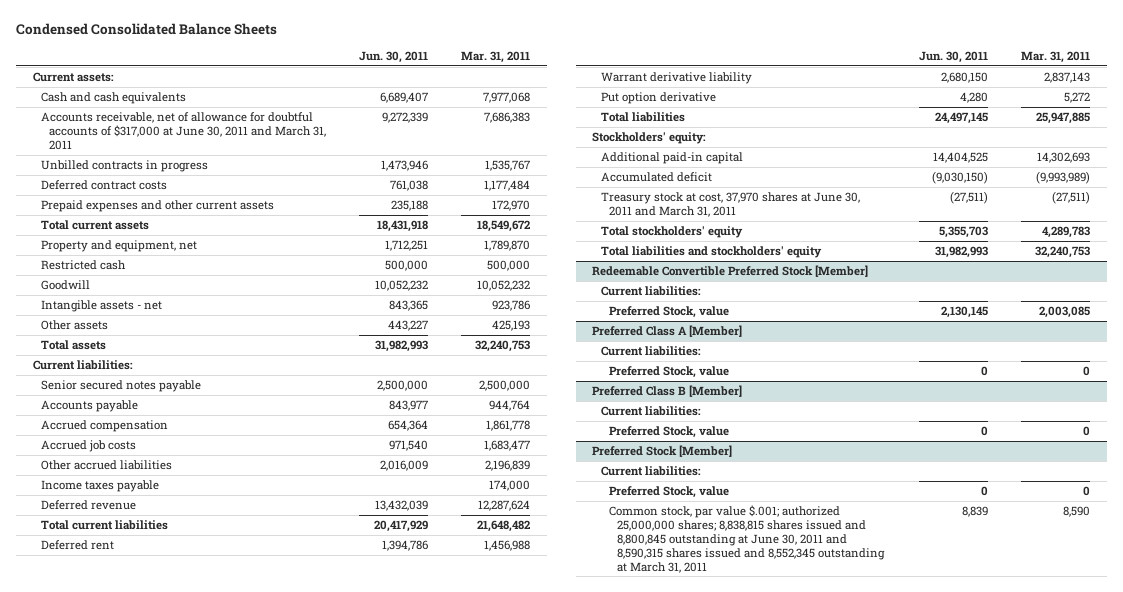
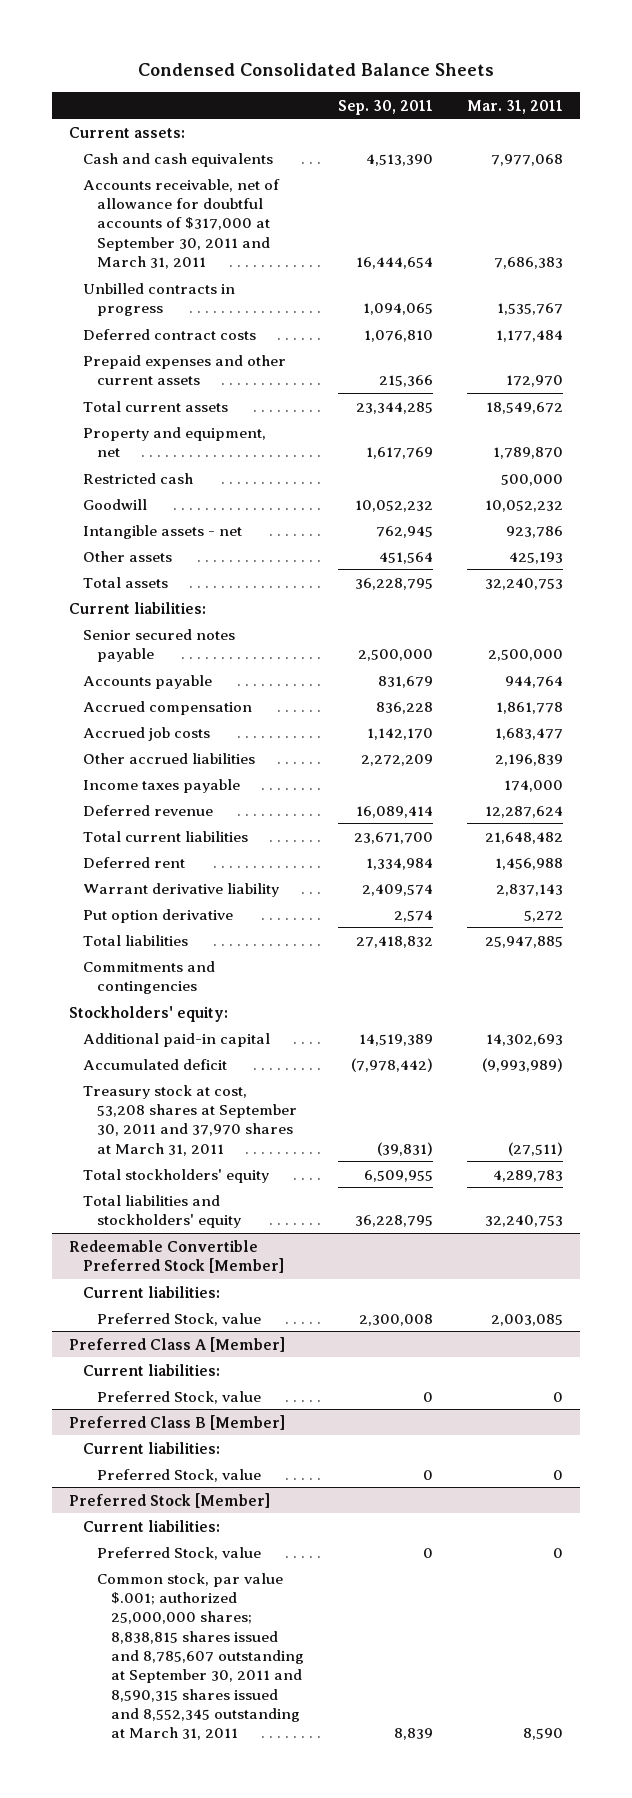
[359,51,429,64] Jun. 30, 2011 -> none
none -> [338,99,434,115] Sep. 30, 2011
[41,112,327,150] Accounts receivable, net of allowance for doubtful accounts of $317,000 at June 30, 2011 and March 31, 2011 -> [83,178,281,269] Accounts receivable, net of allowance for doubtful accounts of $317,000 at September 30, 2011 and March 31, 2011
none -> [83,960,216,994] Commitments and contingencies
[600,192,860,217] Treasury stock at cost, 37,970 shares at June 30, 2011 and March 31, 2011 -> [83,1084,298,1156] Treasury stock at cost, 53,208 shares at September 30, 2011 and 37,970 shares at March 31, 2011
[609,505,886,573] Common stock, par value $.001; authorized 25,000,000 shares; 8,838,815 shares issued and 8,800,845 outstanding at June 30, 2011 and 8,590,315 shares issued and 8,552,345 outstanding at March 31, 2011 -> [97,1572,305,1741] Common stock, par value $.001; authorized 25,000,000 shares; 8,838,815 shares issued and 8,785,607 outstanding at September 30, 2011 and 8,590,315 shares issued and 8,552,345 outstanding at March 31, 2011

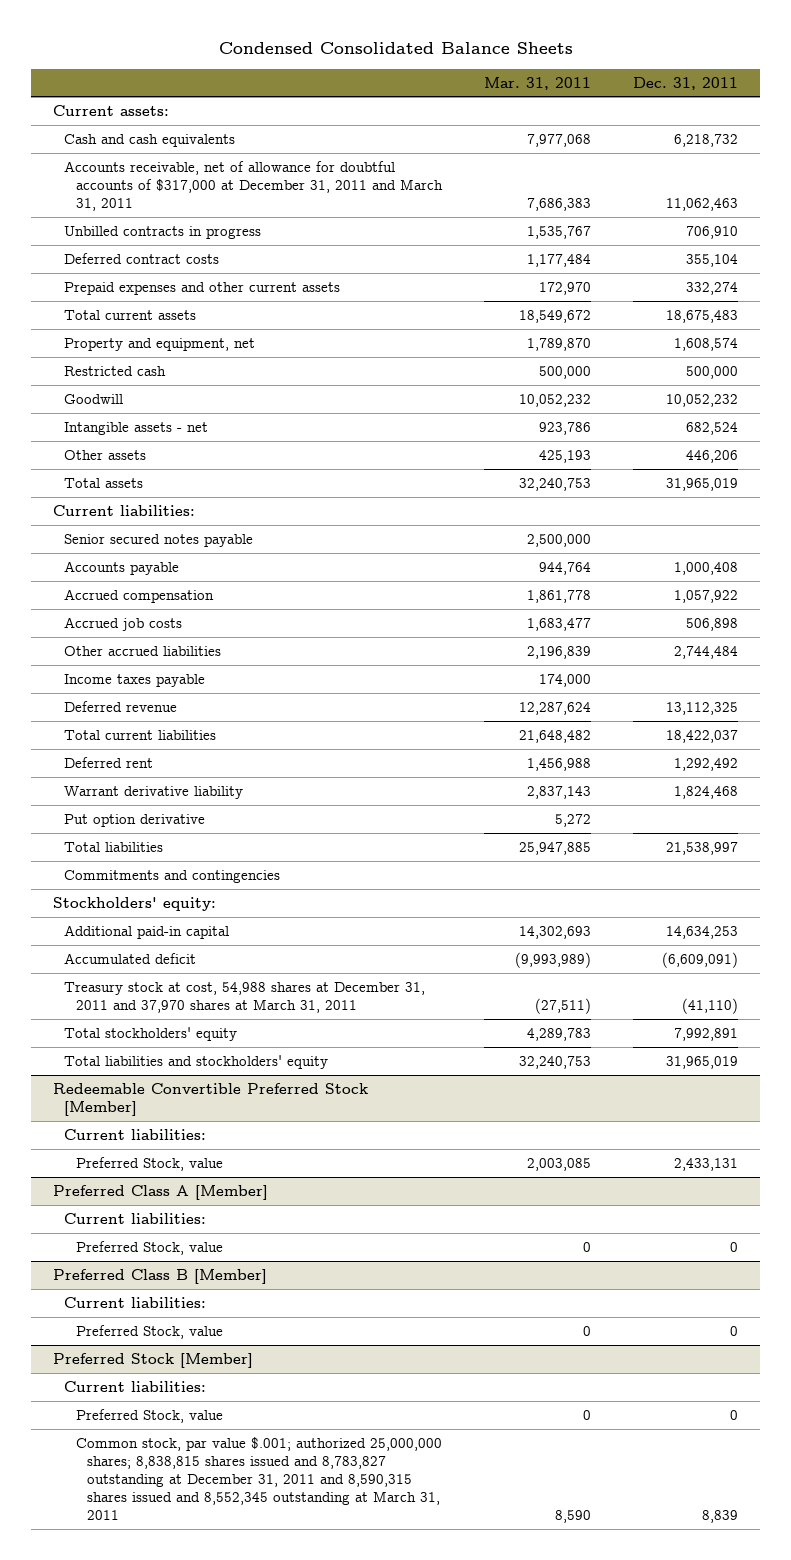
[338,99,434,115] Sep. 30, 2011 -> none
none -> [633,76,739,90] Dec. 31, 2011
[83,178,281,269] Accounts receivable, net of allowance for doubtful accounts of $317,000 at September 30, 2011 and March 31, 2011 -> [64,160,443,211] Accounts receivable, net of allowance for doubtful accounts of $317,000 at December 31, 2011 and March 31, 2011
[83,1084,298,1156] Treasury stock at cost, 53,208 shares at September 30, 2011 and 37,970 shares at March 31, 2011 -> [64,981,426,1013] Treasury stock at cost, 54,988 shares at December 31, 2011 and 37,970 shares at March 31, 2011
[97,1572,305,1741] Common stock, par value $.001; authorized 25,000,000 shares; 8,838,815 shares issued and 8,785,607 outstanding at September 30, 2011 and 8,590,315 shares issued and 8,552,345 outstanding at March 31, 2011 -> [75,1436,442,1520] Common stock, par value $.001; authorized 25,000,000 shares; 8,838,815 shares issued and 8,783,827 outstanding at December 31, 2011 and 8,590,315 shares issued and 8,552,345 outstanding at March 31, 2011

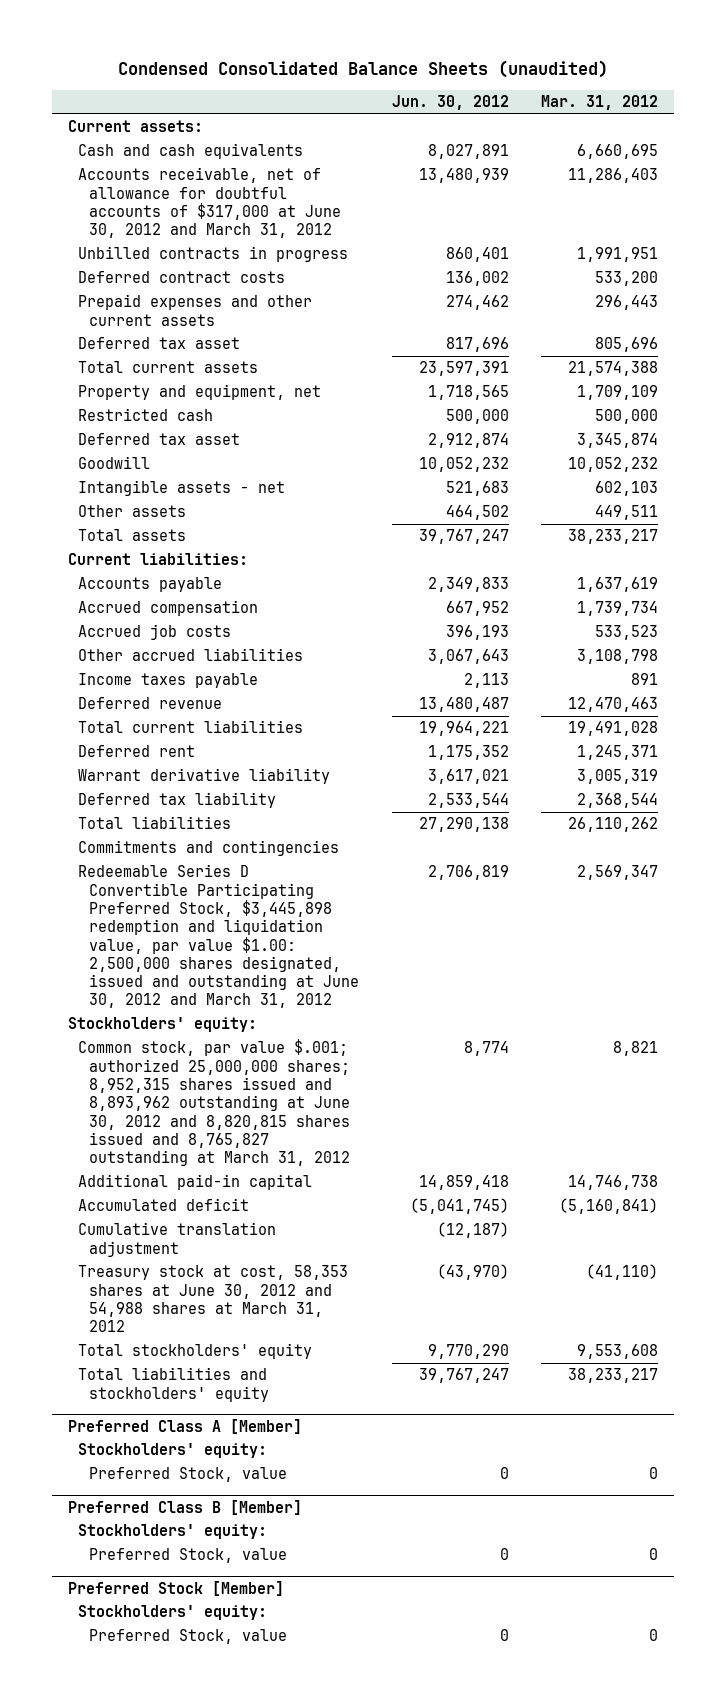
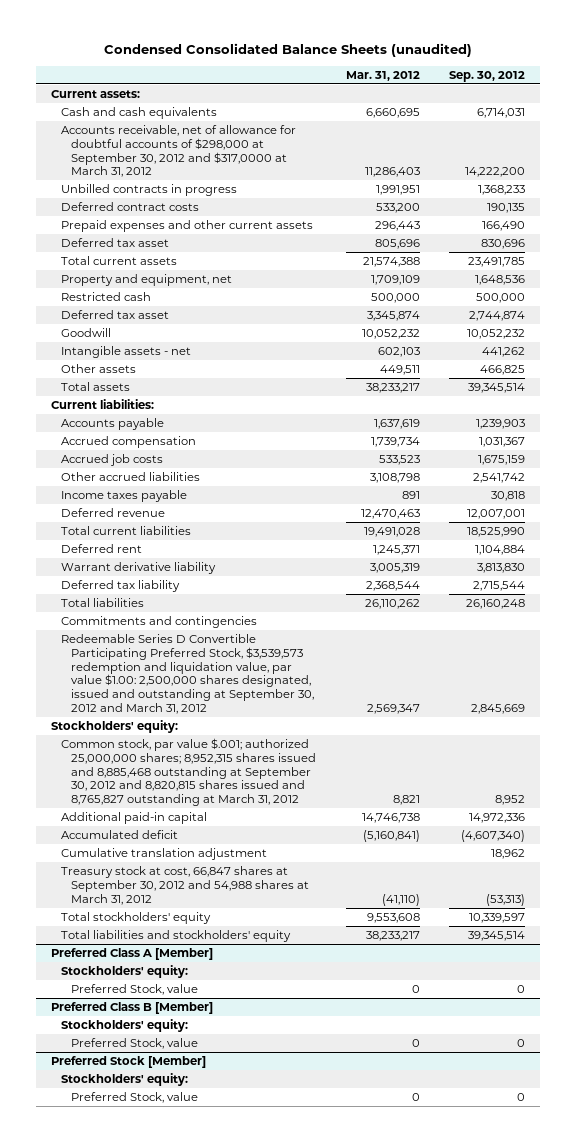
[391,95,509,111] Jun. 30, 2012 -> none
none -> [449,70,526,82] Sep. 30, 2012
[78,167,342,239] Accounts receivable, net of allowance for doubtful accounts of $317,000 at June 30, 2012 and March 31, 2012 -> [60,125,296,178] Accounts receivable, net of allowance for doubtful accounts of $298,000 at September 30, 2012 and $317,0000 at March 31, 2012
[78,864,360,1009] Redeemable Series D Convertible Participating Preferred Stock, $3,445,898 redemption and liquidation value, par value $1.00: 2,500,000 shares designated, issued and outstanding at June 30, 2012 and March 31, 2012 -> [60,634,314,714] Redeemable Series D Convertible Participating Preferred Stock, $3,539,573 redemption and liquidation value, par value $1.00: 2,500,000 shares designated, issued and outstanding at September 30, 2012 and March 31, 2012
[78,1039,351,1167] Common stock, par value $.001; authorized 25,000,000 shares; 8,952,315 shares issued and 8,893,962 outstanding at June 30, 2012 and 8,820,815 shares issued and 8,765,827 outstanding at March 31, 2012 -> [60,738,316,807] Common stock, par value $.001; authorized 25,000,000 shares; 8,952,315 shares issued and 8,885,468 outstanding at September 30, 2012 and 8,820,815 shares issued and 8,765,827 outstanding at March 31, 2012
[78,1265,349,1333] Treasury stock at cost, 58,353 shares at June 30, 2012 and 54,988 shares at March 31, 2012 -> [60,866,309,905] Treasury stock at cost, 66,847 shares at September 30, 2012 and 54,988 shares at March 31, 2012

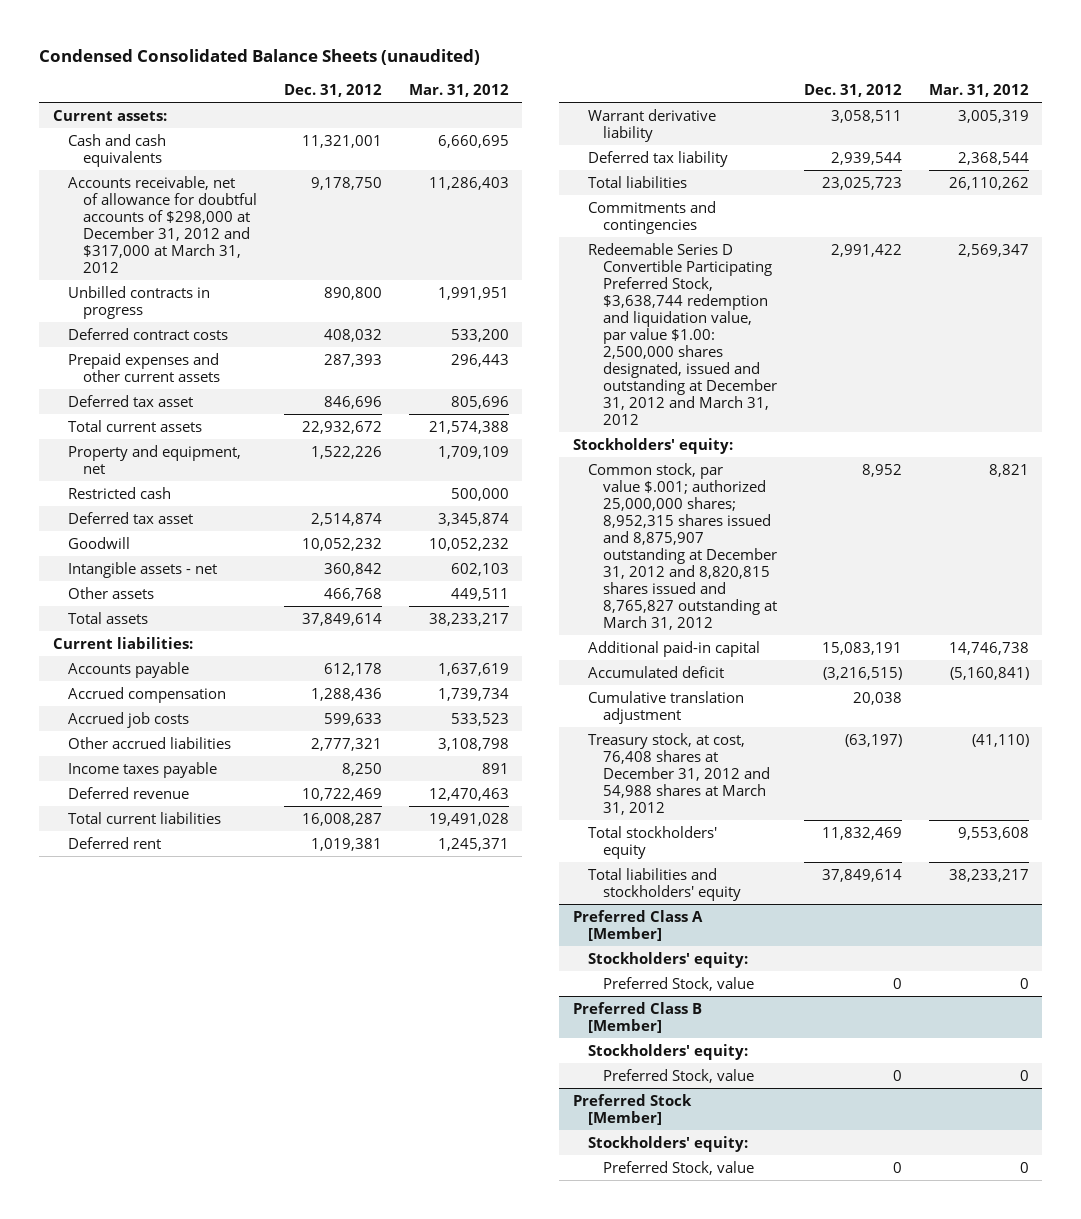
[449,70,526,82] Sep. 30, 2012 -> none
none -> [283,83,382,97] Dec. 31, 2012
[60,125,296,178] Accounts receivable, net of allowance for doubtful accounts of $298,000 at September 30, 2012 and $317,0000 at March 31, 2012 -> [67,175,257,273] Accounts receivable, net of allowance for doubtful accounts of $298,000 at December 31, 2012 and $317,000 at March 31, 2012
[60,634,314,714] Redeemable Series D Convertible Participating Preferred Stock, $3,539,573 redemption and liquidation value, par value $1.00: 2,500,000 shares designated, issued and outstanding at September 30, 2012 and March 31, 2012 -> [587,242,777,425] Redeemable Series D Convertible Participating Preferred Stock, $3,638,744 redemption and liquidation value, par value $1.00: 2,500,000 shares designated, issued and outstanding at December 31, 2012 and March 31, 2012
[60,738,316,807] Common stock, par value $.001; authorized 25,000,000 shares; 8,952,315 shares issued and 8,885,468 outstanding at September 30, 2012 and 8,820,815 shares issued and 8,765,827 outstanding at March 31, 2012 -> [587,462,777,630] Common stock, par value $.001; authorized 25,000,000 shares; 8,952,315 shares issued and 8,875,907 outstanding at December 31, 2012 and 8,820,815 shares issued and 8,765,827 outstanding at March 31, 2012
[60,866,309,905] Treasury stock at cost, 66,847 shares at September 30, 2012 and 54,988 shares at March 31, 2012 -> [587,732,770,815] Treasury stock, at cost, 76,408 shares at December 31, 2012 and 54,988 shares at March 31, 2012

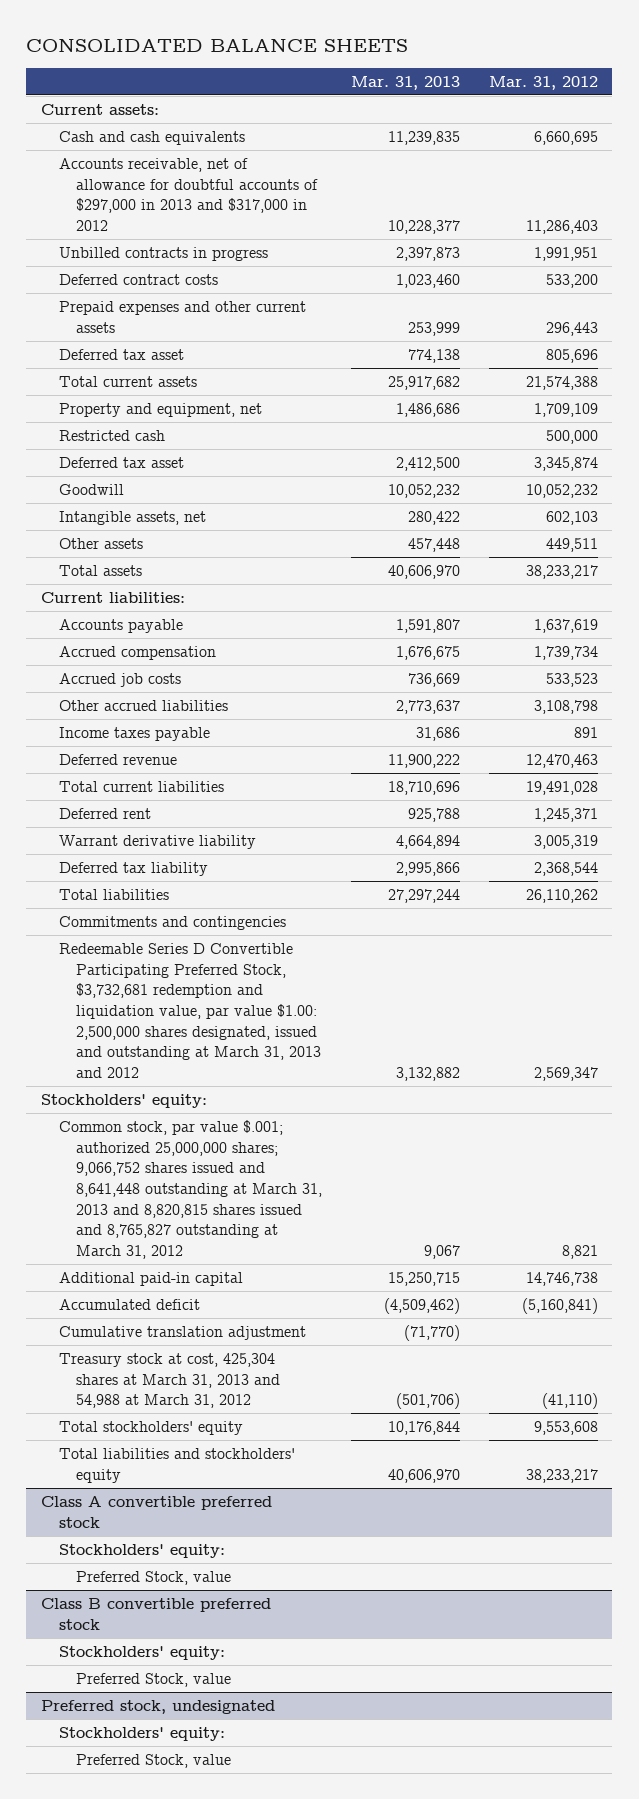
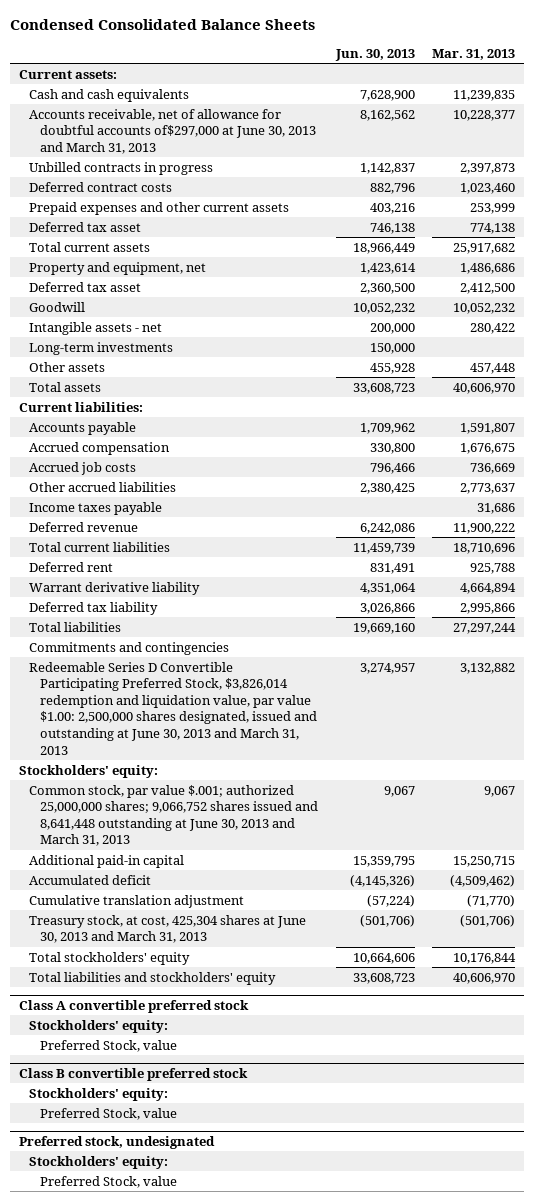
[26,38,409,52] CONSOLIDATED BALANCE SHEETS -> [10,19,316,31] Condensed Consolidated Balance Sheets
[488,75,598,90] Mar. 31, 2012 -> none
none -> [334,48,415,61] Jun. 30, 2013
[58,157,319,232] Accounts receivable, net of allowance for doubtful accounts of $297,000 in 2013 and $317,000 in 2012 -> [29,108,316,154] Accounts receivable, net of allowance for doubtful accounts of$297,000 at June 30, 2013 and March 31, 2013
[58,429,165,441] Restricted cash -> none
[58,510,206,525] Intangible assets, net -> [29,321,163,335] Intangible assets - net
none -> [29,341,174,355] Long-term investments
[58,942,322,1079] Redeemable Series D Convertible Participating Preferred Stock, $3,732,681 redemption and liquidation value, par value $1.00: 2,500,000 shares designated, issued and outstanding at March 31, 2013 and 2012 -> [29,661,317,755] Redeemable Series D Convertible Participating Preferred Stock, $3,826,014 redemption and liquidation value, par value $1.00: 2,500,000 shares designated, issued and outstanding at June 30, 2013 and March 31, 2013
[58,1119,323,1260] Common stock, par value $.001; authorized 25,000,000 shares; 9,066,752 shares issued and 8,641,448 outstanding at March 31, 2013 and 8,820,815 shares issued and 8,765,827 outstanding at March 31, 2012 -> [29,784,318,847] Common stock, par value $.001; authorized 25,000,000 shares; 9,066,752 shares issued and 8,641,448 outstanding at June 30, 2013 and March 31, 2013
[58,1352,281,1409] Treasury stock at cost, 425,304 shares at March 31, 2013 and 54,988 at March 31, 2012 -> [29,914,307,944] Treasury stock, at cost, 425,304 shares at June 30, 2013 and March 31, 2013

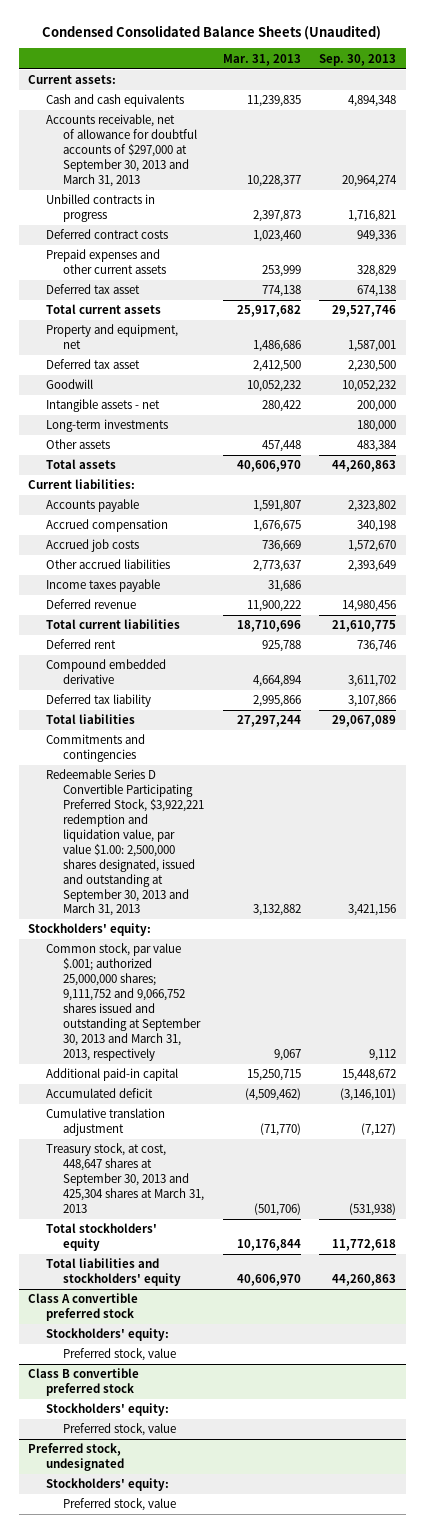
[10,19,316,31] Condensed Consolidated Balance Sheets -> [42,24,382,40] Condensed Consolidated Balance Sheets (Unaudited)
[334,48,415,61] Jun. 30, 2013 -> none
none -> [319,53,397,66] Sep. 30, 2013
[29,108,316,154] Accounts receivable, net of allowance for doubtful accounts of$297,000 at June 30, 2013 and March 31, 2013 -> [45,114,198,187] Accounts receivable, net of allowance for doubtful accounts of $297,000 at September 30, 2013 and March 31, 2013
[29,581,201,595] Warrant derivative liability -> [45,659,166,685] Compound embedded derivative
[29,661,317,755] Redeemable Series D Convertible Participating Preferred Stock, $3,826,014 redemption and liquidation value, par value $1.00: 2,500,000 shares designated, issued and outstanding at June 30, 2013 and March 31, 2013 -> [45,769,205,917] Redeemable Series D Convertible Participating Preferred Stock, $3,922,221 redemption and liquidation value, par value $1.00: 2,500,000 shares designated, issued and outstanding at September 30, 2013 and March 31, 2013
[29,784,318,847] Common stock, par value $.001; authorized 25,000,000 shares; 9,066,752 shares issued and 8,641,448 outstanding at June 30, 2013 and March 31, 2013 -> [45,943,202,1061] Common stock, par value $.001; authorized 25,000,000 shares; 9,111,752 and 9,066,752 shares issued and outstanding at September 30, 2013 and March 31, 2013, respectively
[29,914,307,944] Treasury stock, at cost, 425,304 shares at June 30, 2013 and March 31, 2013 -> [45,1143,205,1213] Treasury stock, at cost, 448,647 shares at September 30, 2013 and 425,304 shares at March 31, 2013
[39,1039,177,1052] Preferred Stock, value -> [63,1348,177,1362] Preferred stock, value
[39,1107,177,1120] Preferred Stock, value -> [63,1423,177,1437] Preferred stock, value
[39,1175,177,1188] Preferred Stock, value -> [63,1498,177,1512] Preferred stock, value

